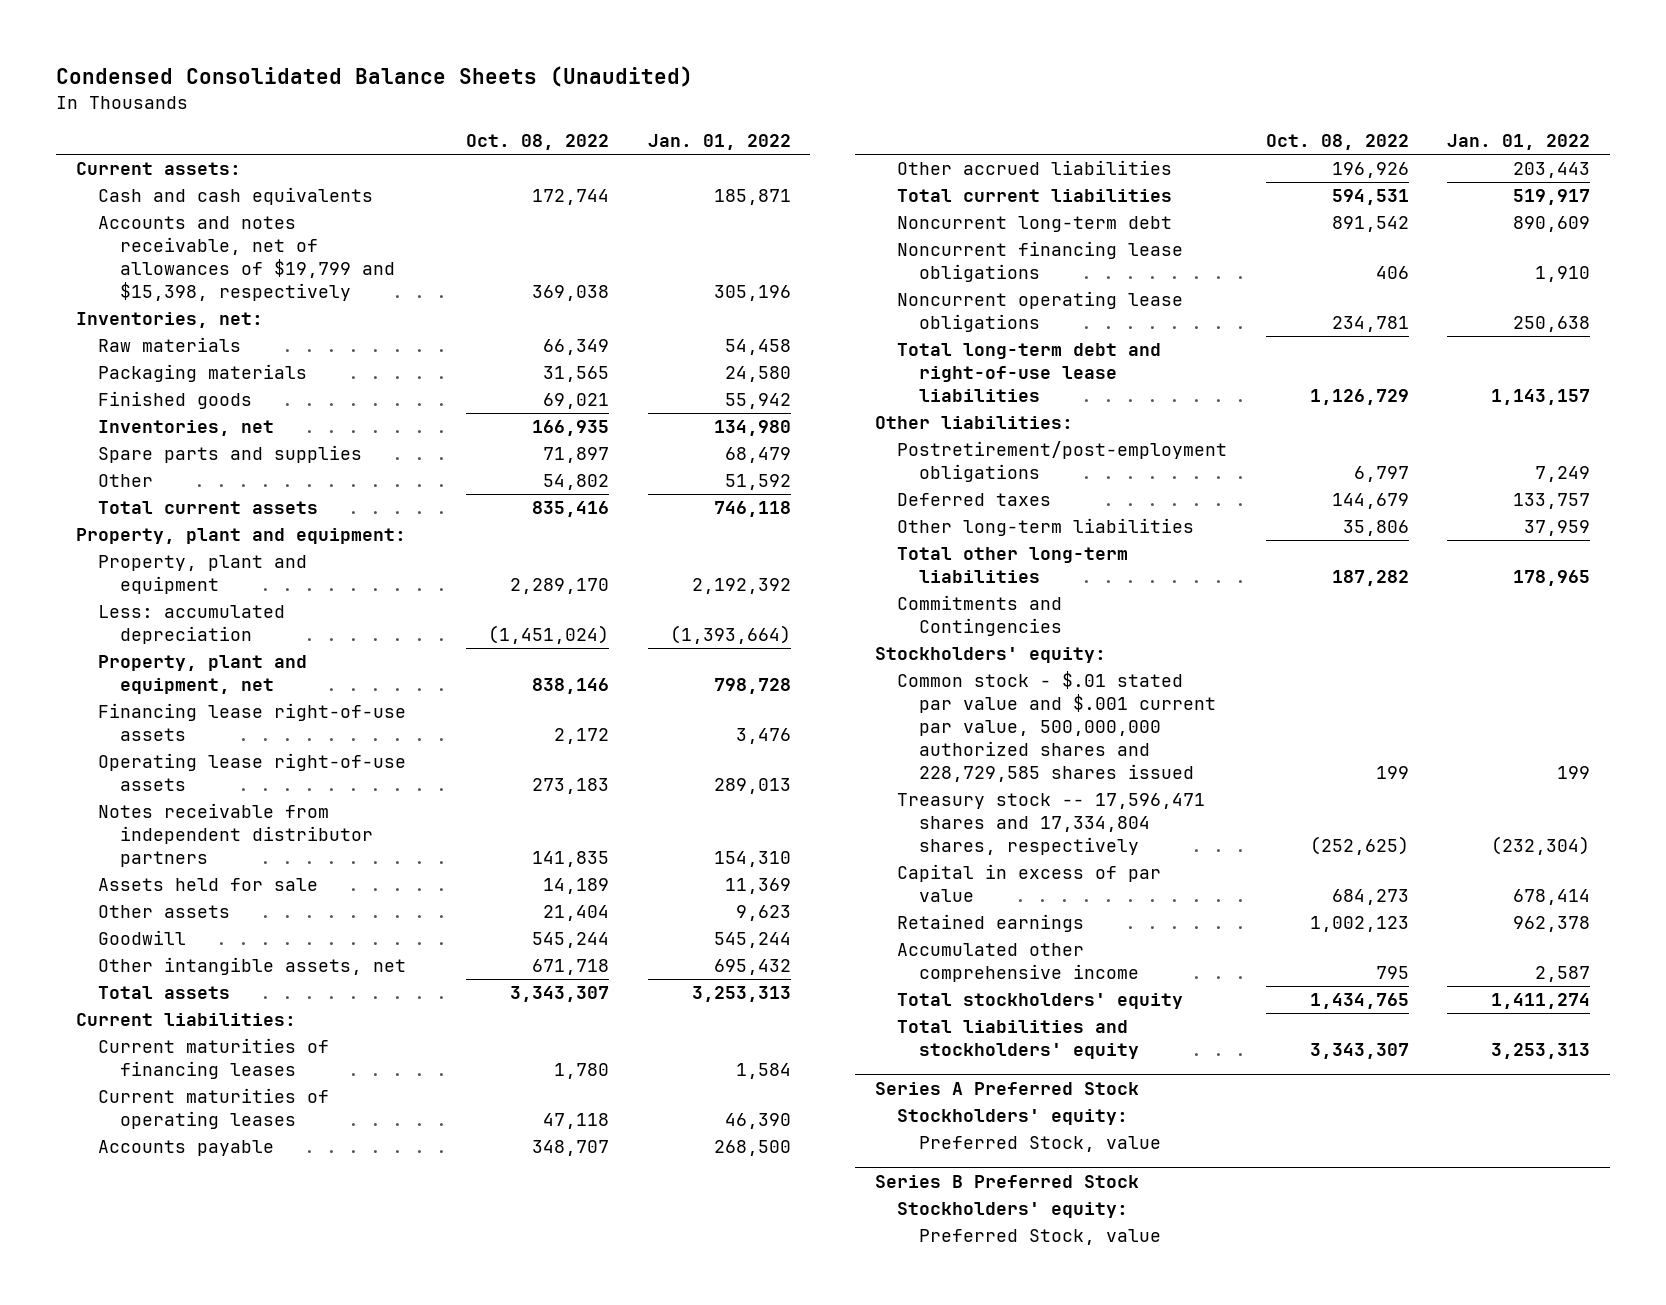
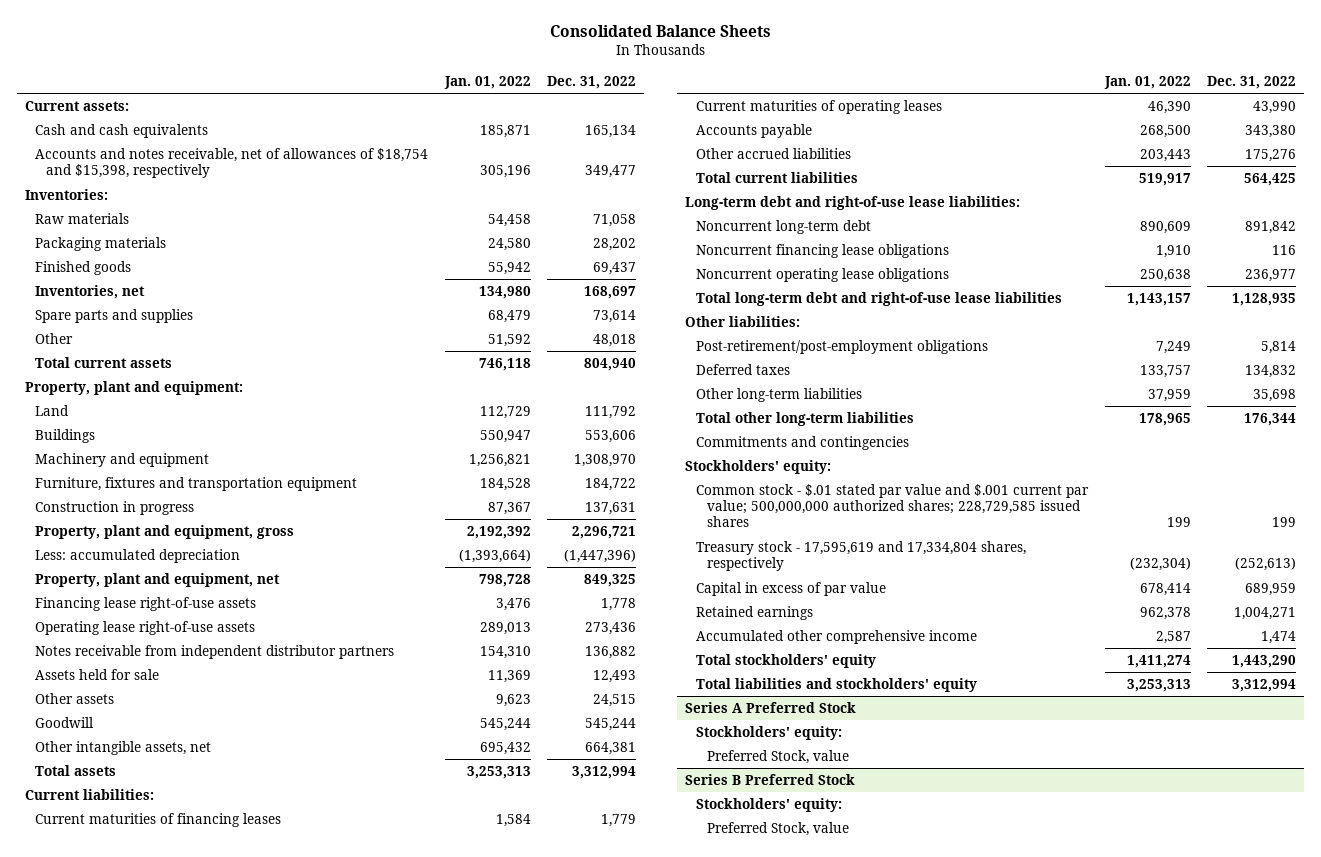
[56,66,694,88] Condensed Consolidated Balance Sheets (Unaudited) -> [549,25,771,38] Consolidated Balance Sheets
[466,133,610,150] Oct. 08, 2022 -> none
none -> [546,75,636,89] Dec. 31, 2022
[97,216,396,302] Accounts and notes receivable, net of allowances of $19,799 and $15,398, respectively -> [35,148,429,179] Accounts and notes receivable, net of allowances of $18,754 and $15,398, respectively
[75,312,263,329] Inventories, net: -> [24,189,108,201] Inventories:
none -> [35,405,70,417] Land
none -> [35,429,96,444] Buildings
none -> [35,453,210,468] Machinery and equipment
none -> [35,477,358,492] Furniture, fixtures and transportation equipment
none -> [35,501,195,516] Construction in progress
[97,555,307,595] Property, plant and equipment -> [35,525,295,540] Property, plant and equipment, gross
none -> [685,196,1021,211] Long-term debt and right-of-use lease liabilities:
[897,441,1228,483] Postretirement/post-employment obligations -> [695,340,988,355] Post-retirement/post-employment obligations
[897,595,1063,637] Commitments and Contingencies -> [695,436,909,451] Commitments and contingencies
[897,671,1217,783] Common stock - $.01 stated par value and $.001 current par value, 500,000,000 authorized shares and 228,729,585 shares issued -> [695,484,1089,528] Common stock - $.01 stated par value and $.001 current par value; 500,000,000 authorized shares; 228,729,585 issued shares
[897,793,1206,856] Treasury stock -- 17,596,471 shares and 17,334,804 shares, respectively -> [695,541,1026,572] Treasury stock - 17,595,619 and 17,334,804 shares, respectively

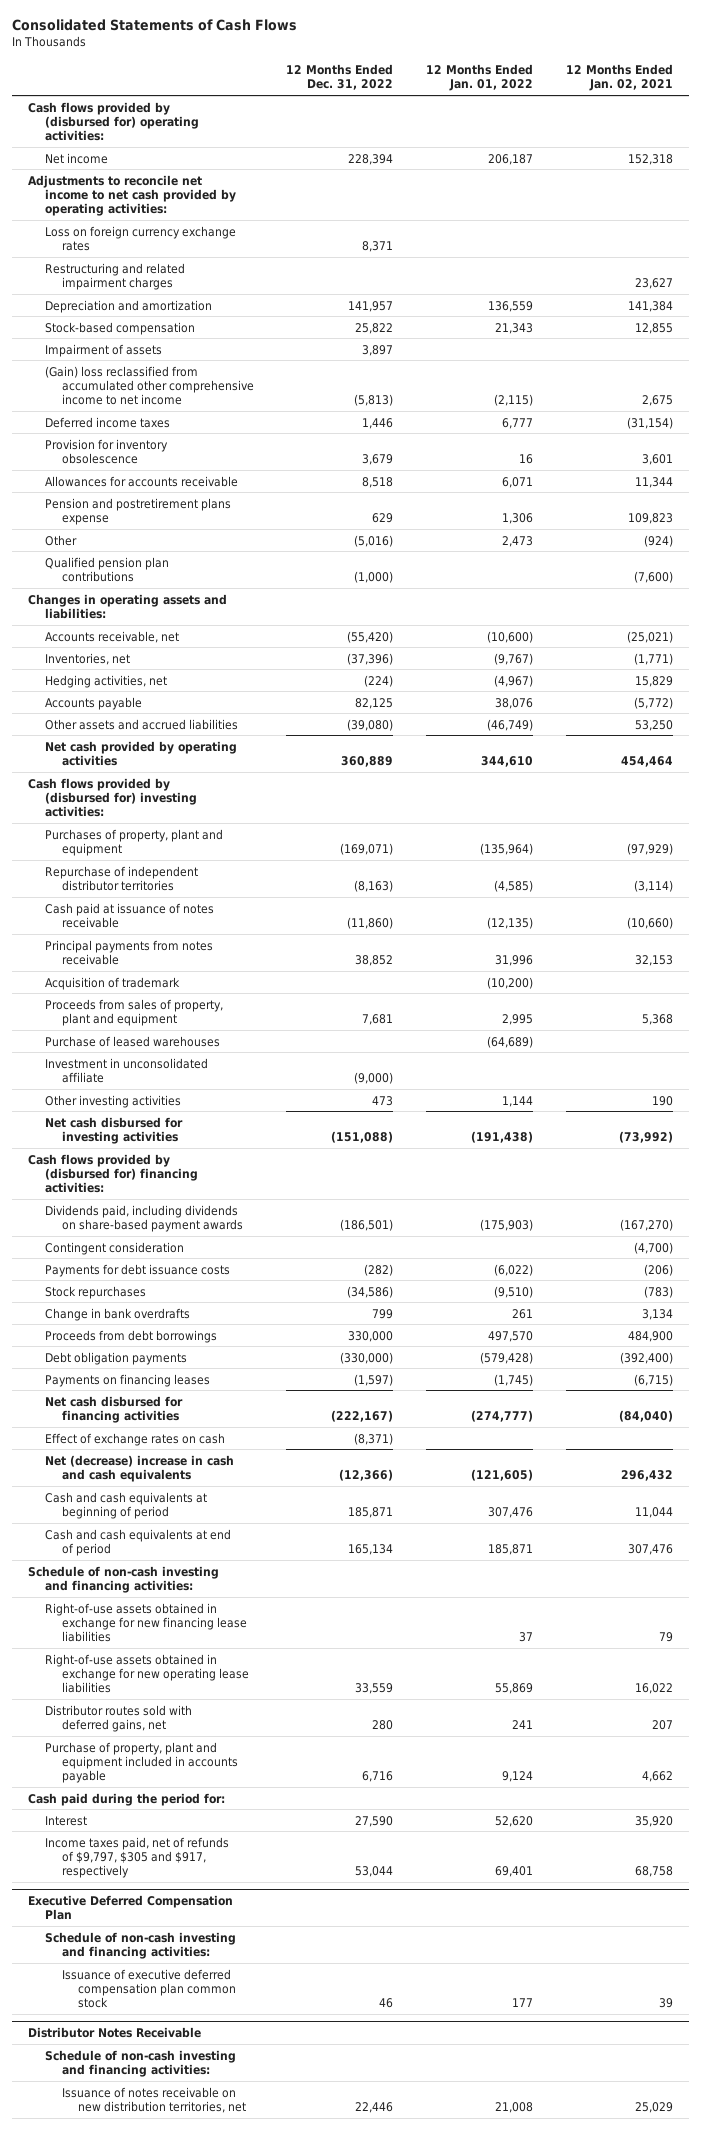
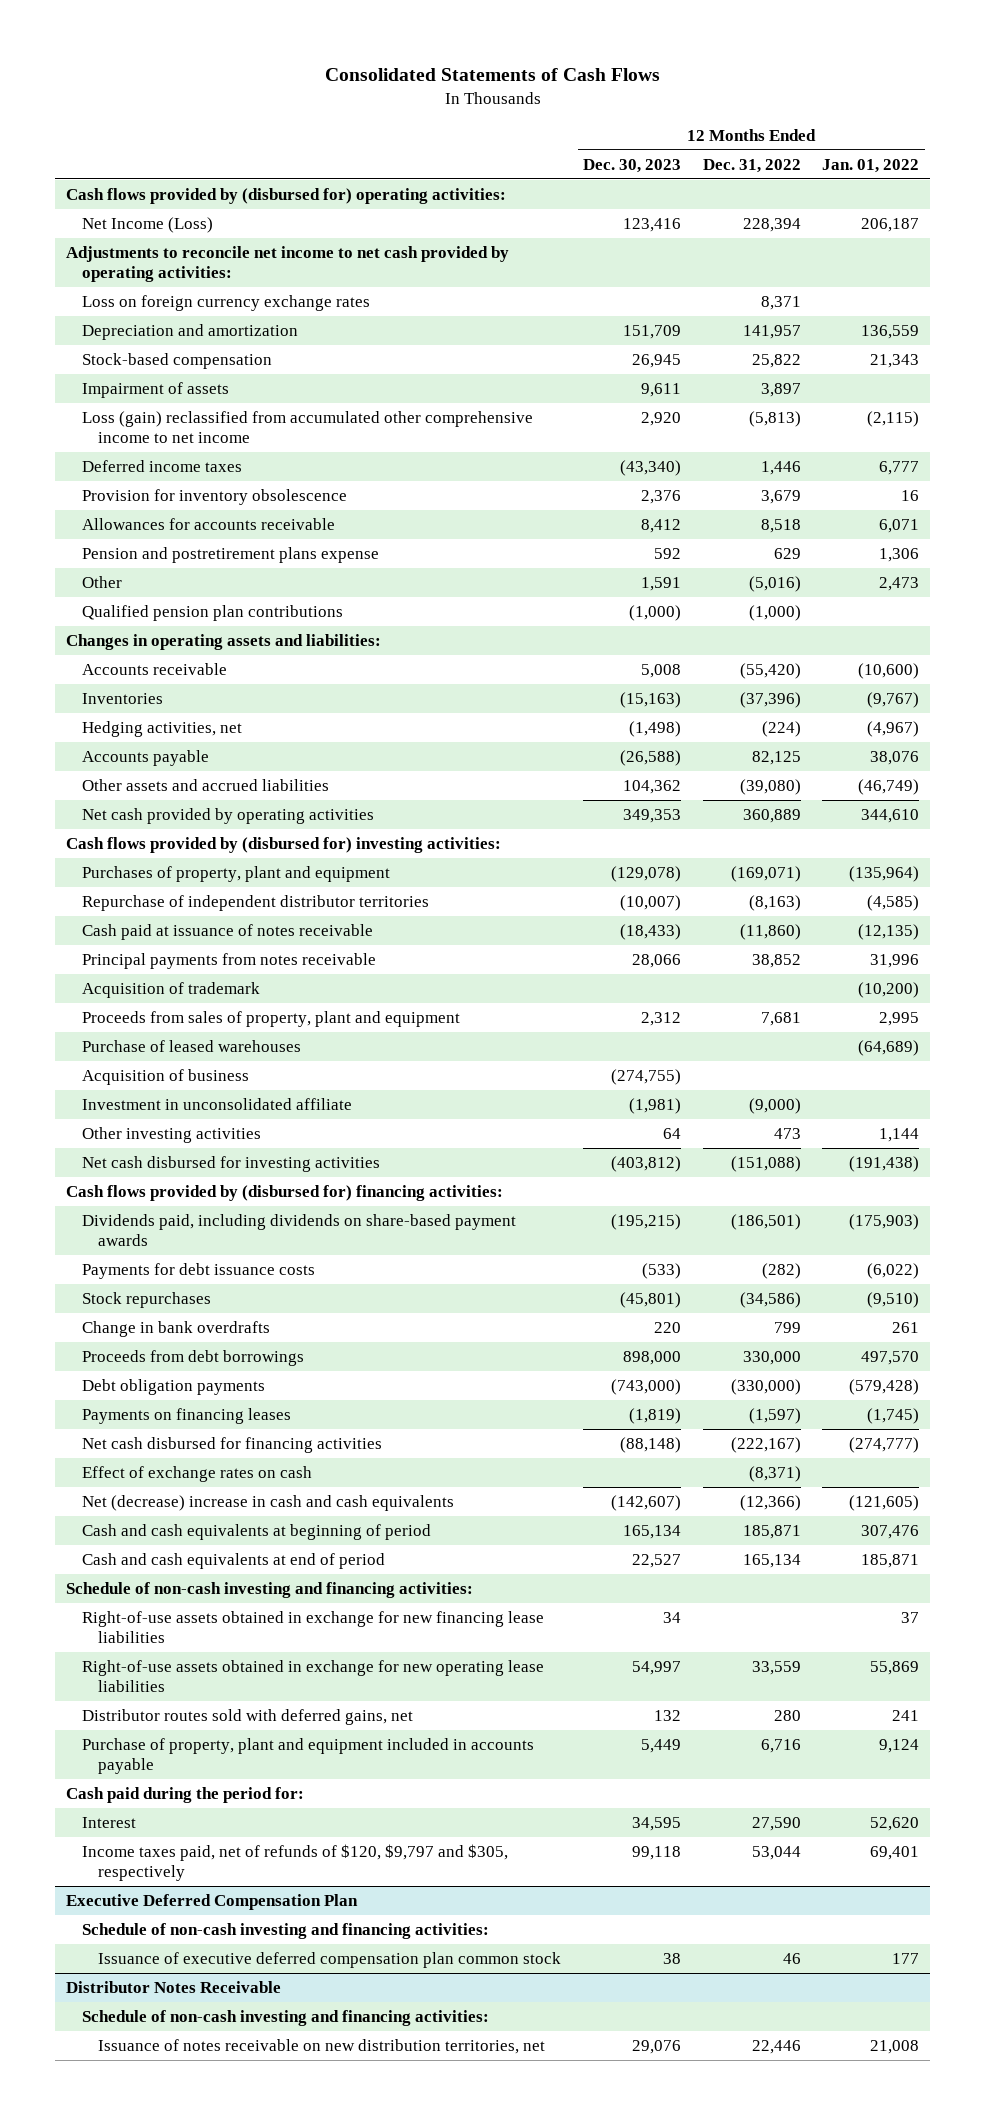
[565,63,673,92] 12 Months Ended Jan. 02, 2021 -> none
none -> [582,158,681,173] Dec. 30, 2023
[44,152,108,164] Net income -> [82,217,214,234] Net Income (Loss)
[44,262,185,290] Restructuring and related impairment charges -> none
[44,365,254,406] (Gain) loss reclassified from accumulated other comprehensive income to net income -> [82,411,534,443] Loss (gain) reclassified from accumulated other comprehensive income to net income
[44,630,179,643] Accounts receivable, net -> [82,663,228,676] Accounts receivable
[44,652,130,665] Inventories, net -> [82,693,164,705] Inventories
none -> [82,1069,250,1086] Acquisition of business
[44,1241,184,1255] Contingent consideration -> none
[44,1836,229,1879] Income taxes paid, net of refunds of $9,797, $305 and $917, respectively -> [82,1844,509,1881] Income taxes paid, net of refunds of $120, $9,797 and $305, respectively

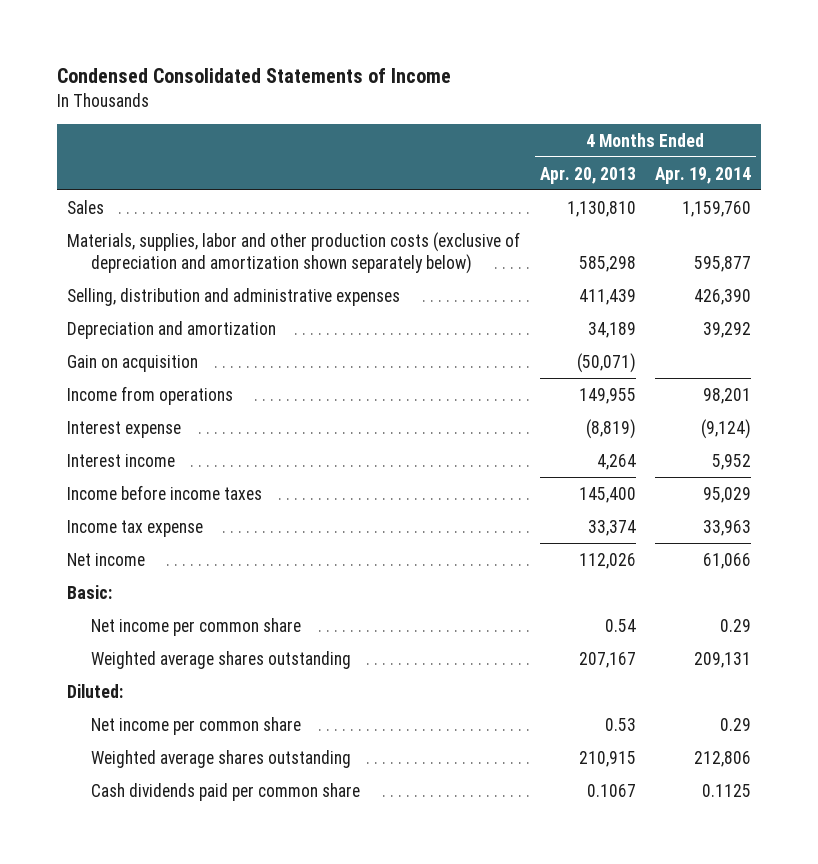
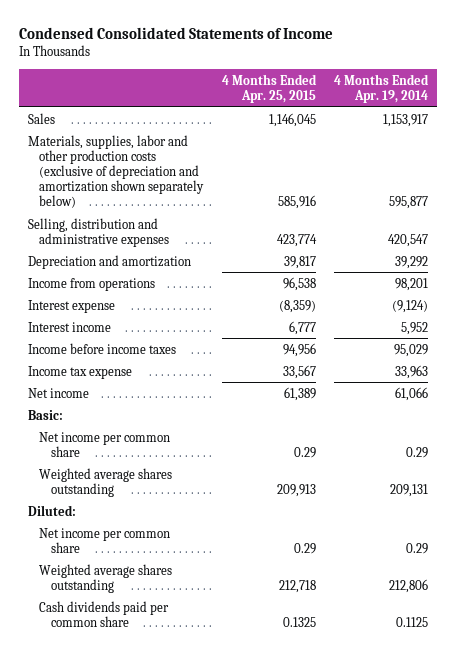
[539,166,636,184] Apr. 20, 2013 -> none
none -> [221,74,317,104] 4 Months Ended Apr. 25, 2015
[682,200,752,217] 1,159,760 -> [382,113,428,127] 1,153,917
[694,288,752,305] 426,390 -> [387,233,428,247] 420,547
[66,354,198,372] Gain on acquisition -> none

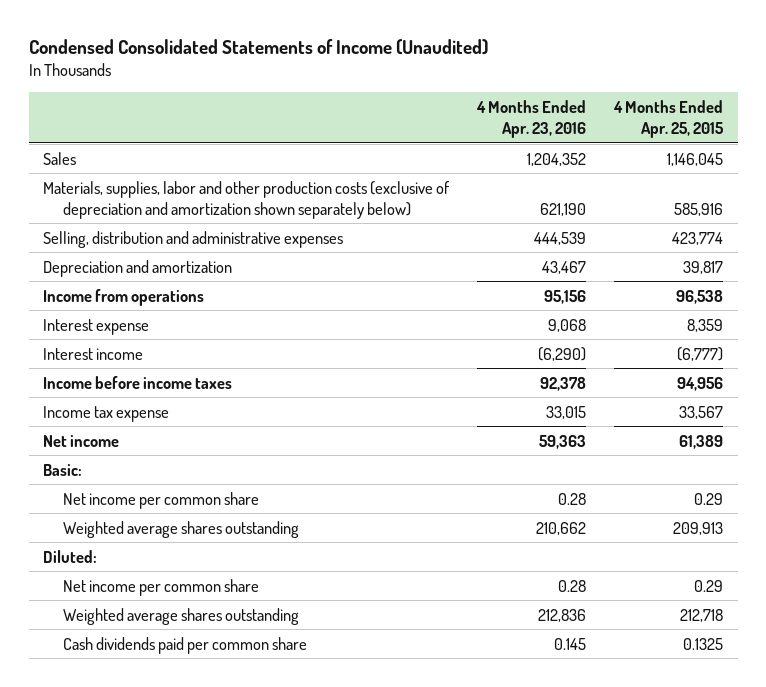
[18,26,333,39] Condensed Consolidated Statements of Income -> [28,39,488,56] Condensed Consolidated Statements of Income (Unaudited)
[333,74,429,104] 4 Months Ended Apr. 19, 2014 -> none
none -> [476,100,587,139] 4 Months Ended Apr. 23, 2016
[278,299,316,313] (8,359) -> [687,318,724,332] 8,359
[288,320,316,335] 6,777 -> [677,346,724,361] (6,777)

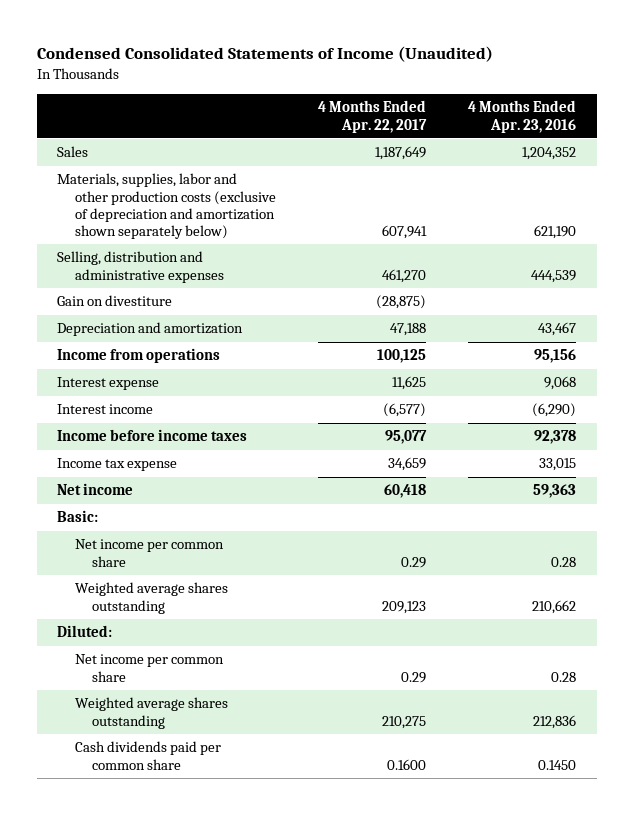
[613,100,725,139] 4 Months Ended Apr. 25, 2015 -> none
none -> [317,100,427,133] 4 Months Ended Apr. 22, 2017
none -> [57,295,173,307] Gain on divestiture
[554,637,587,650] 0.145 -> [537,759,576,770] 0.1450

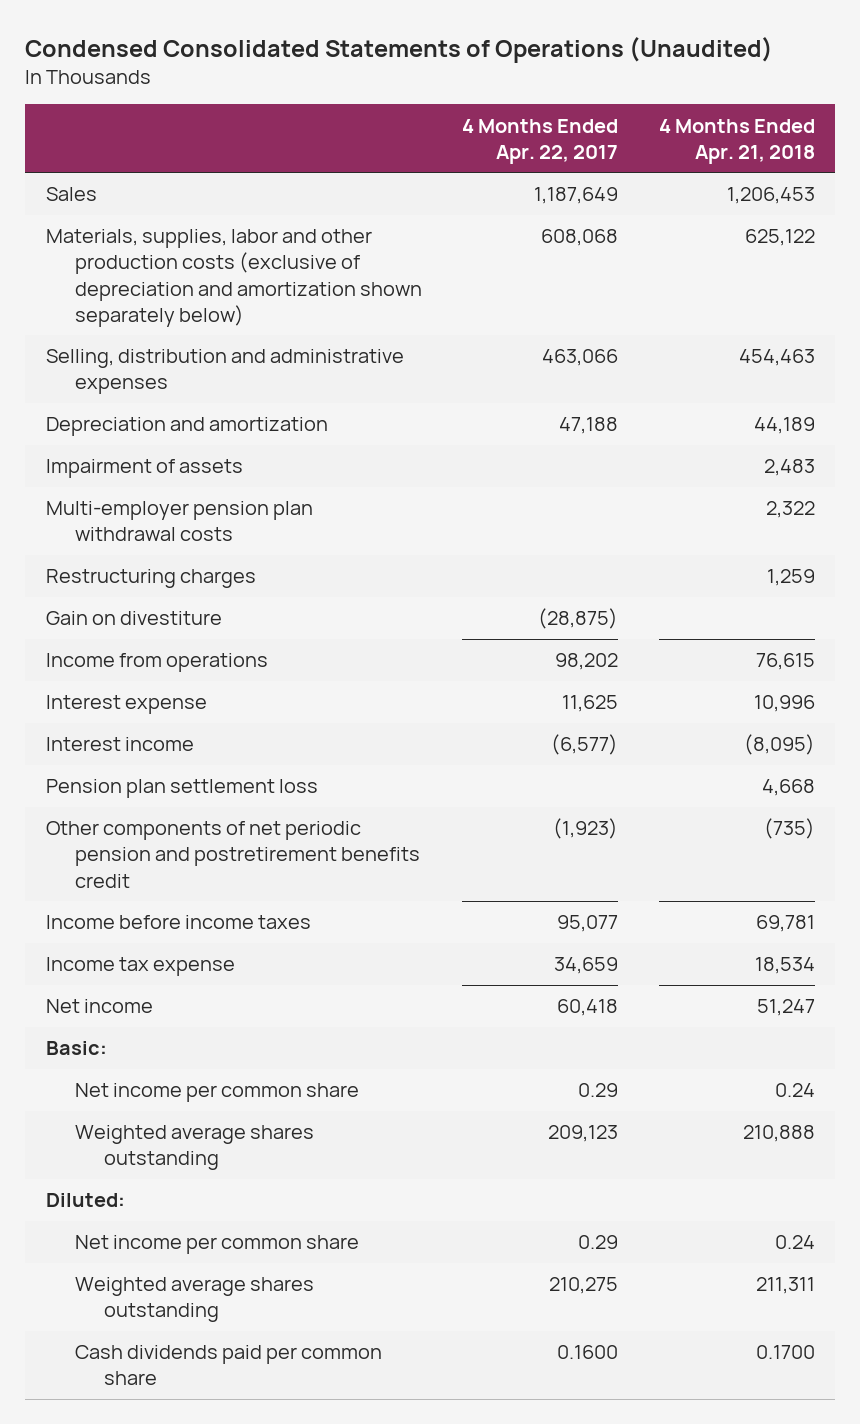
[36,46,493,63] Condensed Consolidated Statements of Income (Unaudited) -> [25,36,774,63] Condensed Consolidated Statements of Operations (Unaudited)
[467,100,576,133] 4 Months Ended Apr. 23, 2016 -> none
none -> [658,118,815,164] 4 Months Ended Apr. 21, 2018
[381,225,427,240] 607,941 -> [541,229,619,247] 608,068
[381,268,426,283] 461,270 -> [542,349,619,367] 463,066
none -> [45,459,243,479] Impairment of assets
none -> [45,501,313,542] Multi-employer pension plan withdrawal costs
none -> [45,569,256,589] Restructuring charges
[57,295,173,307] Gain on divestiture -> [45,611,222,626] Gain on divestiture
[376,349,426,364] 100,125 -> [555,653,619,671] 98,202
none -> [45,779,318,799] Pension plan settlement loss
none -> [45,821,420,888] Other components of net periodic pension and postretirement benefits credit

